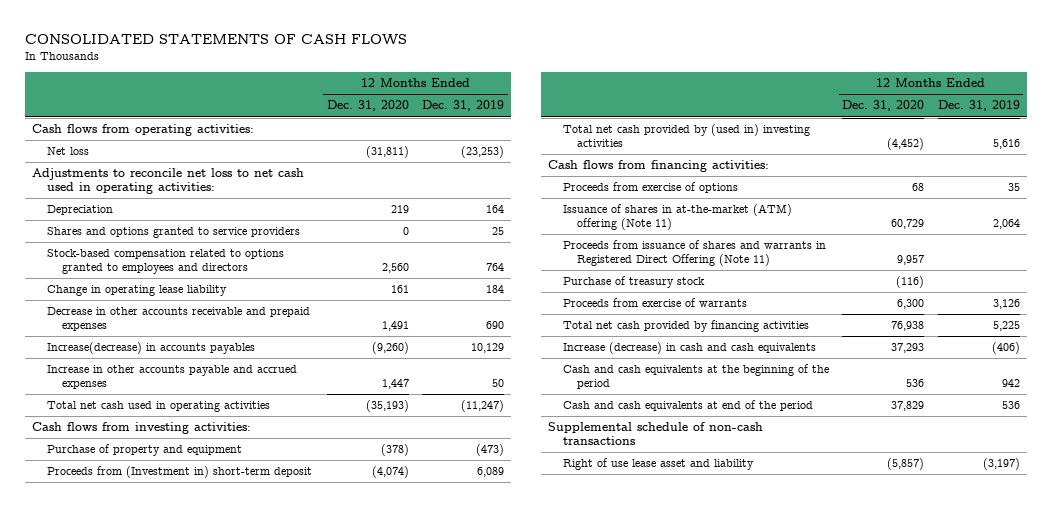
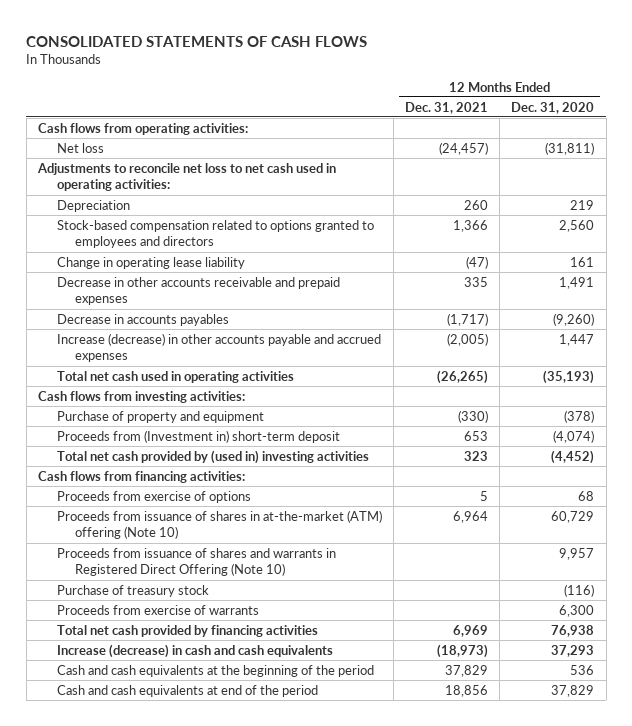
[422,100,505,112] Dec. 31, 2019 -> none
none -> [405,101,489,114] Dec. 31, 2021
[47,227,301,239] Shares and options granted to service providers -> none
[47,342,256,355] Increase(decrease) in accounts payables -> [56,313,229,326] Decrease in accounts payables
[47,365,298,390] Increase in other accounts payable and accrued expenses -> [56,332,381,363] Increase (decrease) in other accounts payable and accrued expenses
[562,204,792,231] Issuance of shares in at-the-market (ATM) offering (Note 11) -> [56,509,382,540] Proceeds from issuance of shares in at-the-market (ATM) offering (Note 10)
[562,240,826,267] Proceeds from issuance of shares and warrants in Registered Direct Offering (Note 11) -> [56,547,336,577] Proceeds from issuance of shares and warrants in Registered Direct Offering (Note 10)
[547,422,763,446] Supplemental schedule of non-cash transactions -> none
[562,458,754,471] Right of use lease asset and liability -> none

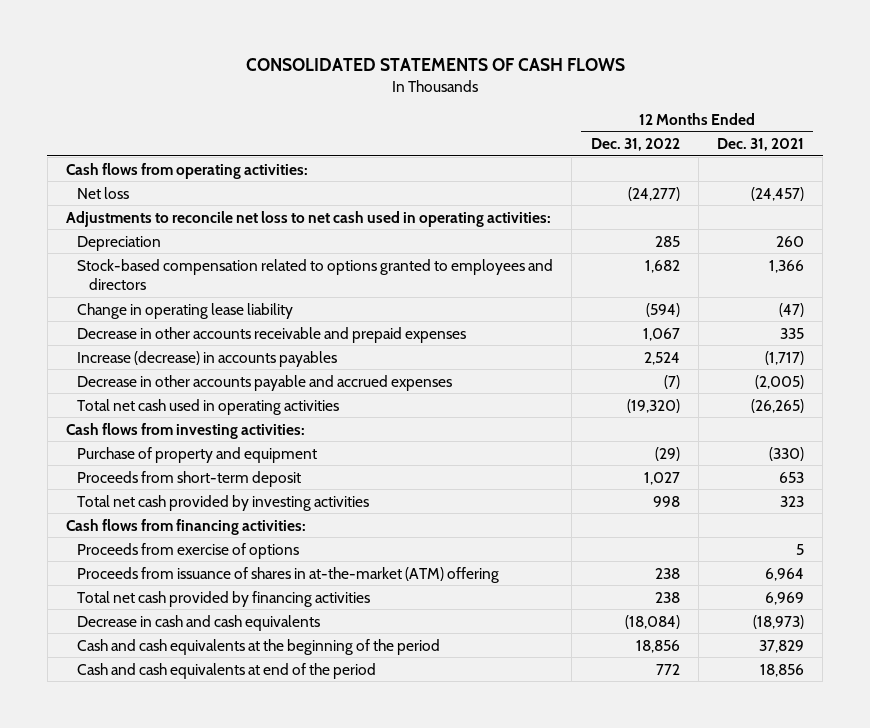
[511,101,595,114] Dec. 31, 2020 -> none
none -> [590,138,680,152] Dec. 31, 2022
[56,313,229,326] Decrease in accounts payables -> [77,350,338,367] Increase (decrease) in accounts payables
[56,332,381,363] Increase (decrease) in other accounts payable and accrued expenses -> [77,374,453,391] Decrease in other accounts payable and accrued expenses
[56,429,340,443] Proceeds from (Investment in) short-term deposit -> [77,470,302,487] Proceeds from short-term deposit
[56,449,369,464] Total net cash provided by (used in) investing activities -> [77,494,370,511] Total net cash provided by investing activities
[56,547,336,577] Proceeds from issuance of shares and warrants in Registered Direct Offering (Note 10) -> none
[56,584,209,597] Purchase of treasury stock -> none
[56,604,259,615] Proceeds from exercise of warrants -> none
[56,509,382,540] Proceeds from issuance of shares in at-the-market (ATM) offering (Note 10) -> [77,566,500,583] Proceeds from issuance of shares in at-the-market (ATM) offering
[56,643,333,658] Increase (decrease) in cash and cash equivalents -> [77,614,321,631] Decrease in cash and cash equivalents

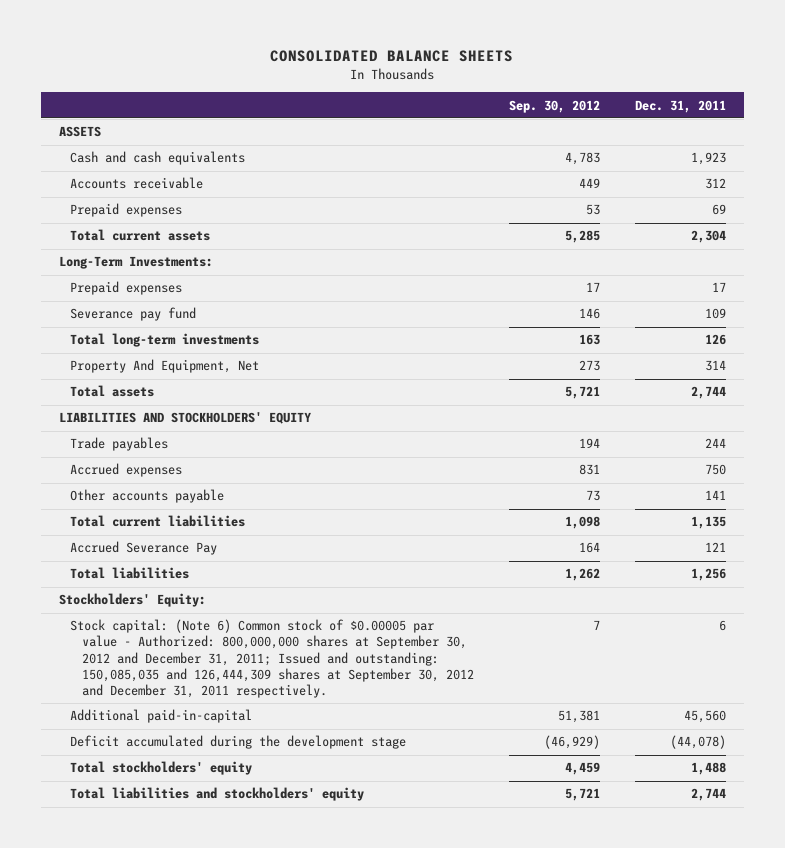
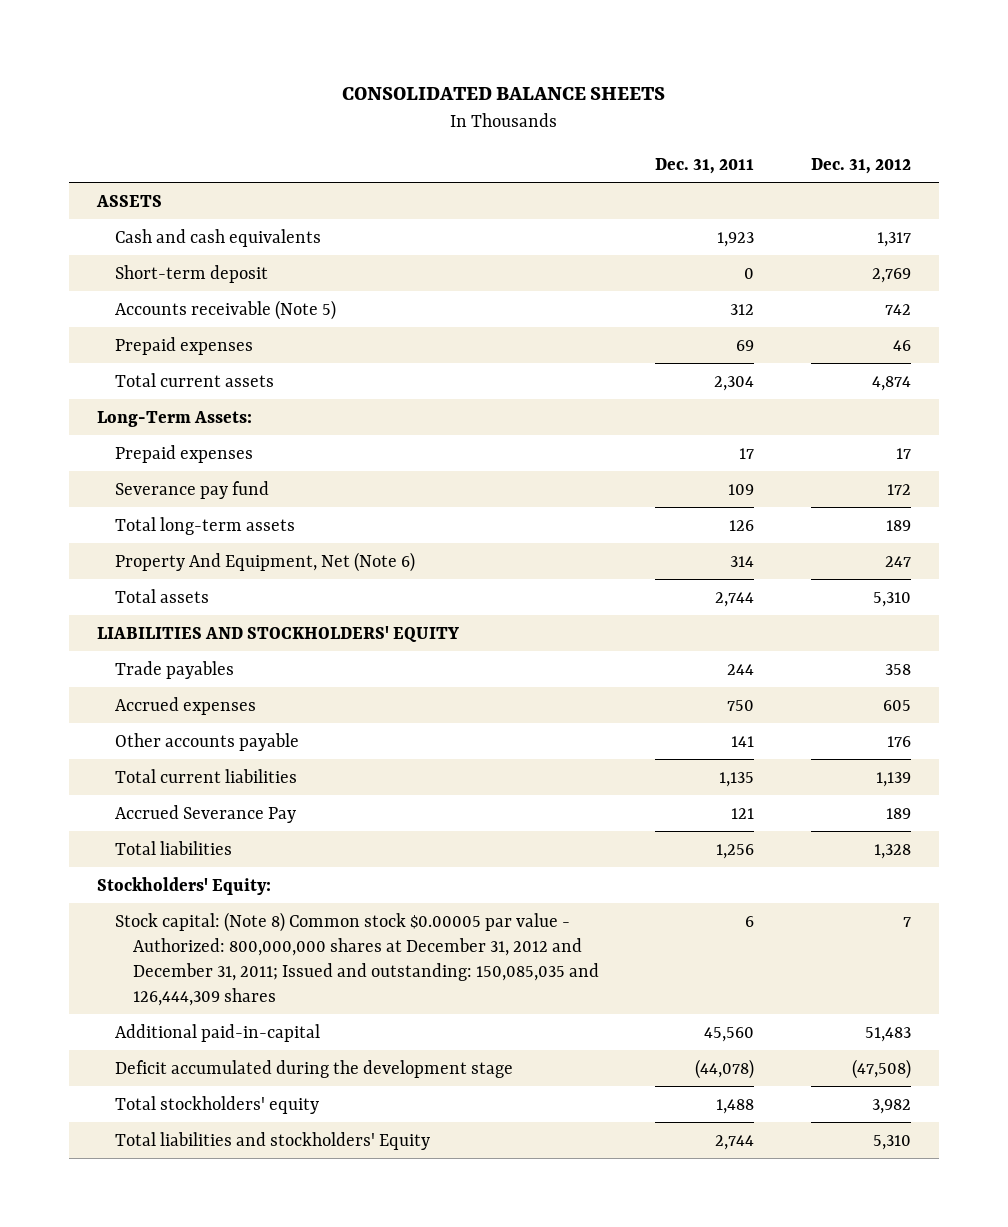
[508,99,600,113] Sep. 30, 2012 -> none
none -> [810,157,911,174] Dec. 31, 2012
none -> [115,264,269,283] Short-term deposit
[70,177,204,190] Accounts receivable -> [115,299,337,320] Accounts receivable (Note 5)
[58,256,213,270] Long-Term Investments: -> [97,410,253,427] Long-Term Assets:
[70,333,260,348] Total long-term investments -> [115,516,296,535] Total long-term assets
[70,359,260,374] Property And Equipment, Net -> [115,551,416,572] Property And Equipment, Net (Note 6)
[70,619,474,698] Stock capital: (Note 6) Common stock of $0.00005 par value - Authorized: 800,000,000 shares at September 30, 2012 and December 31, 2011; Issued and outstanding: 150,085,035 and 126,444,309 shares at September 30, 2012 and December 31, 2011 respectively. -> [115,911,599,1007] Stock capital: (Note 8) Common stock $0.00005 par value - Authorized: 800,000,000 shares at December 31, 2012 and December 31, 2011; Issued and outstanding: 150,085,035 and 126,444,309 shares
[70,787,365,802] Total liabilities and stockholders' equity -> [115,1131,431,1150] Total liabilities and stockholders' Equity

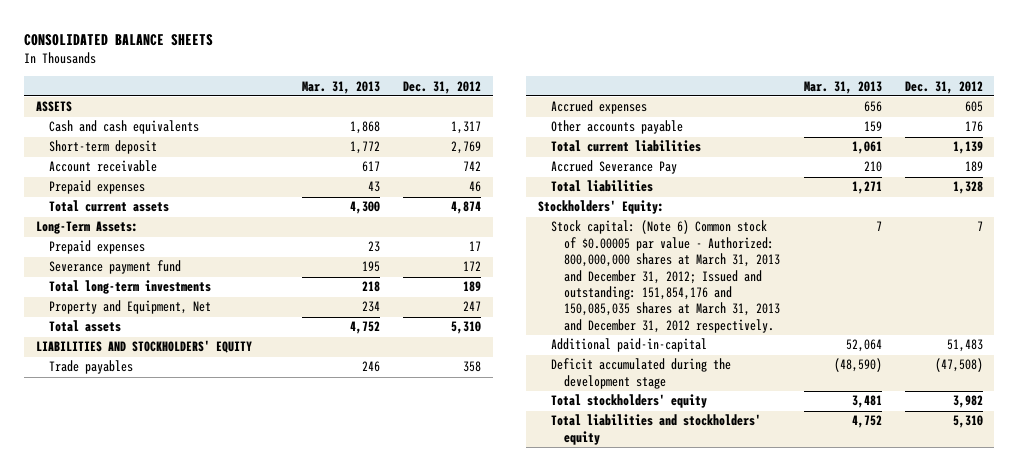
[655,157,755,174] Dec. 31, 2011 -> none
none -> [301,80,380,94] Mar. 31, 2013
[115,299,337,320] Accounts receivable (Note 5) -> [49,160,158,173] Account receivable
[115,480,270,499] Severance pay fund -> [49,260,182,275] Severance payment fund
[115,516,296,535] Total long-term assets -> [49,280,212,295] Total long-term investments
[115,551,416,572] Property And Equipment, Net (Note 6) -> [49,300,212,315] Property and Equipment, Net
[115,911,599,1007] Stock capital: (Note 8) Common stock $0.00005 par value - Authorized: 800,000,000 shares at December 31, 2012 and December 31, 2011; Issued and outstanding: 150,085,035 and 126,444,309 shares -> [550,220,781,333] Stock capital: (Note 6) Common stock of $0.00005 par value - Authorized: 800,000,000 shares at March 31, 2013 and December 31, 2012; Issued and outstanding: 151,854,176 and 150,085,035 shares at March 31, 2013 and December 31, 2012 respectively.
[115,1131,431,1150] Total liabilities and stockholders' Equity -> [550,414,761,445] Total liabilities and stockholders' equity

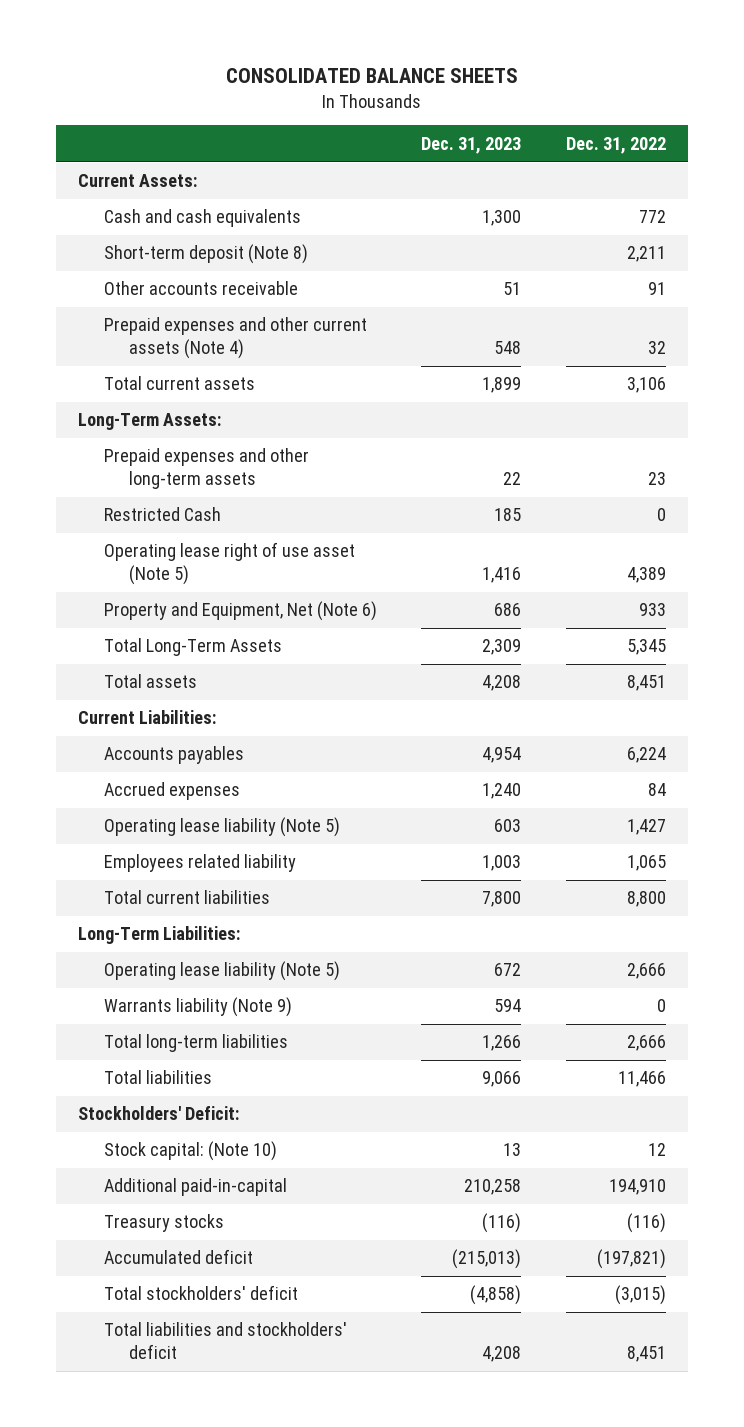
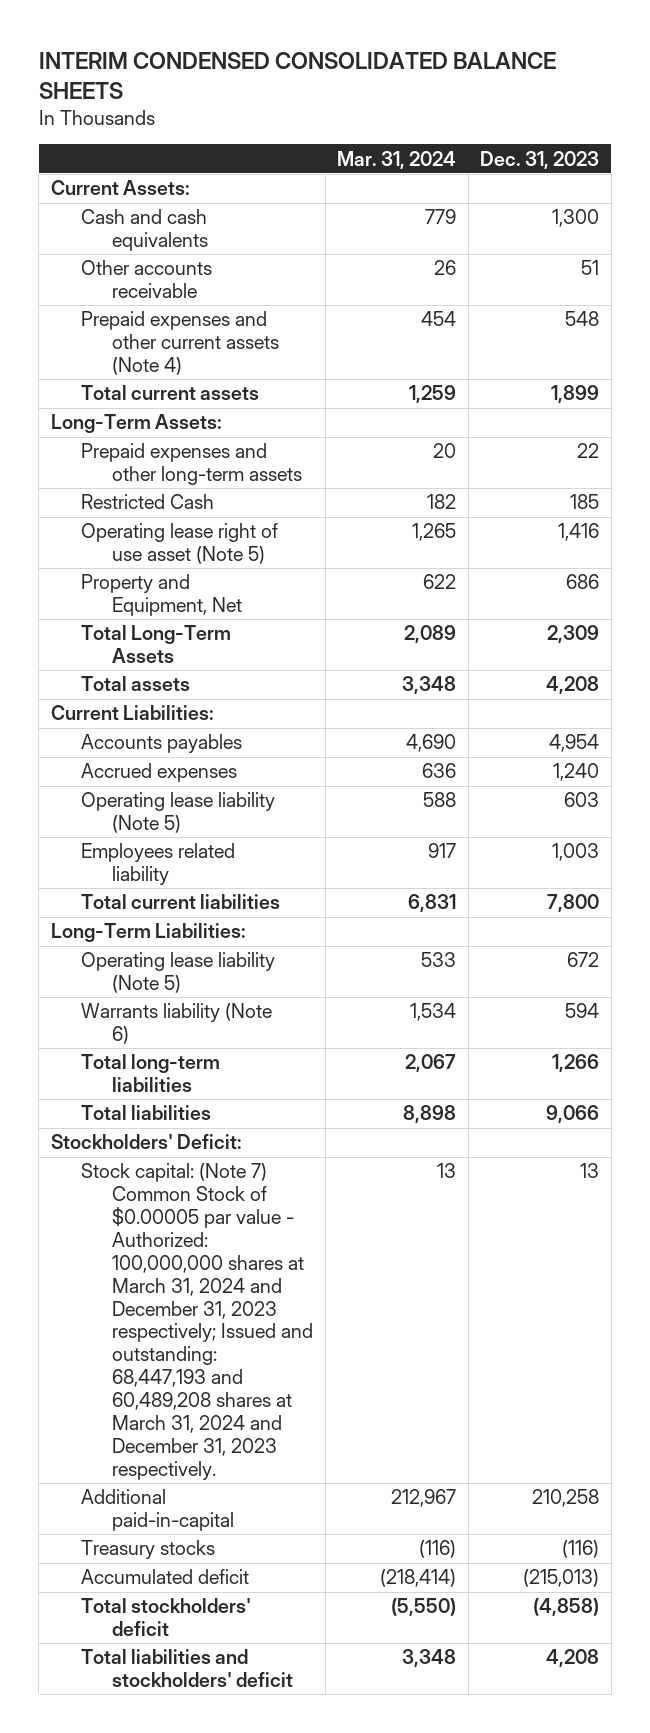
[225,68,518,84] CONSOLIDATED BALANCE SHEETS -> [38,51,556,99] INTERIM CONDENSED CONSOLIDATED BALANCE SHEETS
[566,136,667,154] Dec. 31, 2022 -> none
none -> [337,150,457,169] Mar. 31, 2024
[103,244,308,265] Short-term deposit (Note 8) -> none
[103,601,377,622] Property and Equipment, Net (Note 6) -> [81,574,243,617] Property and Equipment, Net
[103,997,292,1018] Warrants liability (Note 9) -> [81,1003,273,1045] Warrants liability (Note 6)
[103,1141,277,1162] Stock capital: (Note 10) -> [81,1163,314,1480] Stock capital: (Note 7) Common Stock of $0.00005 par value - Authorized: 100,000,000 shares at March 31, 2024 and December 31, 2023 respectively; Issued and outstanding: 68,447,193 and 60,489,208 shares at March 31, 2024 and December 31, 2023 respectively.

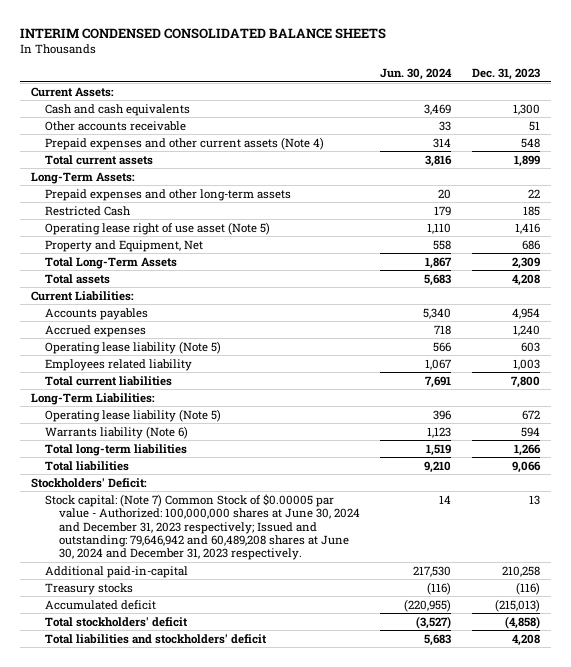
[337,150,457,169] Mar. 31, 2024 -> none
none -> [380,68,453,81] Jun. 30, 2024
[81,1163,314,1480] Stock capital: (Note 7) Common Stock of $0.00005 par value - Authorized: 100,000,000 shares at March 31, 2024 and December 31, 2023 respectively; Issued and outstanding: 68,447,193 and 60,489,208 shares at March 31, 2024 and December 31, 2023 respectively. -> [44,493,360,561] Stock capital: (Note 7) Common Stock of $0.00005 par value - Authorized: 100,000,000 shares at June 30, 2024 and December 31, 2023 respectively; Issued and outstanding: 79,646,942 and 60,489,208 shares at June 30, 2024 and December 31, 2023 respectively.

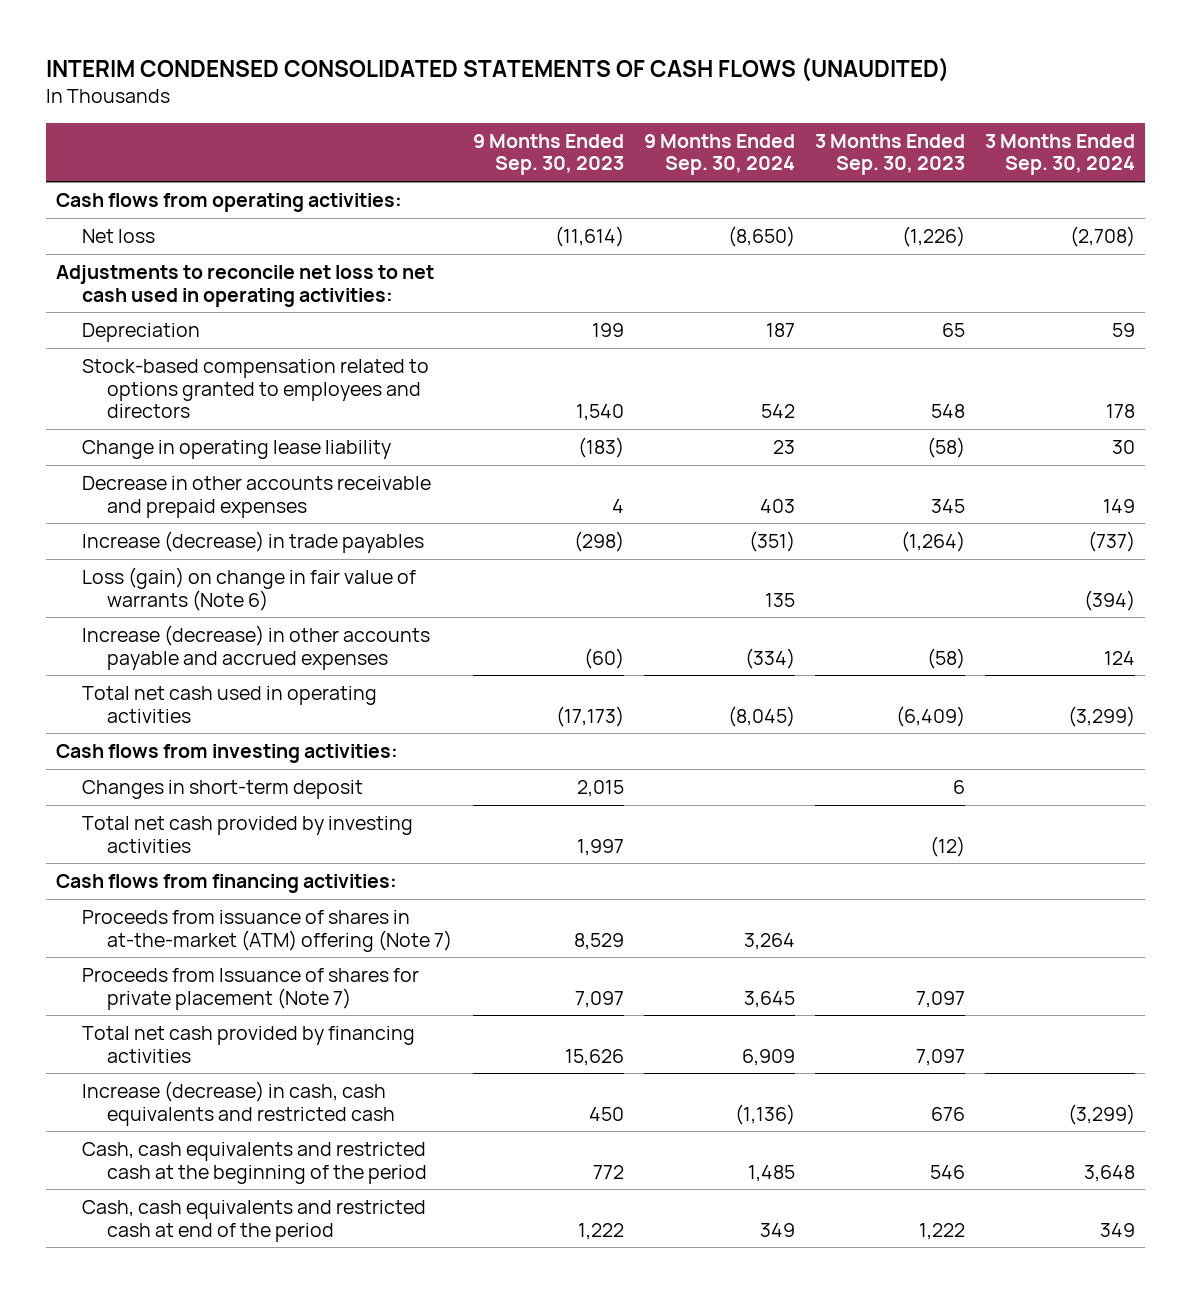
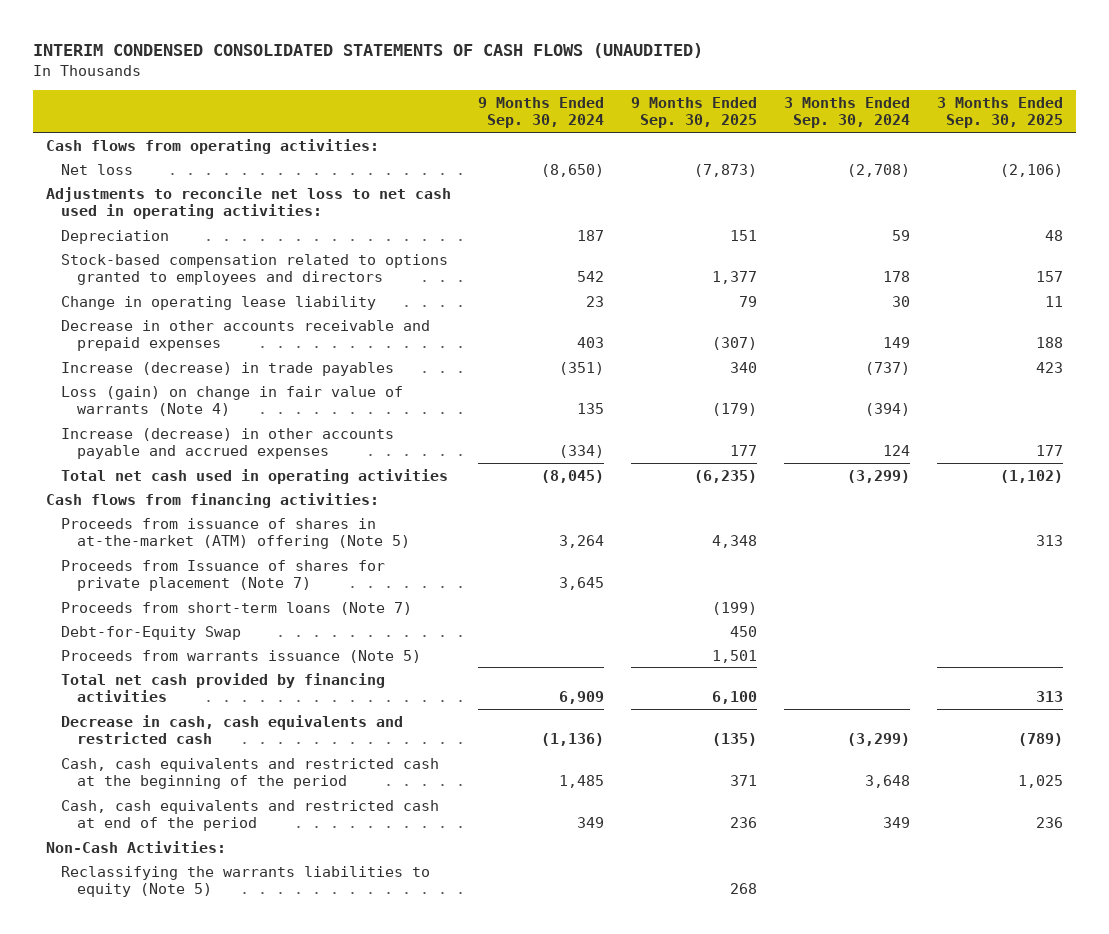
[472,133,624,176] 9 Months Ended Sep. 30, 2023 -> none
[815,133,966,176] 3 Months Ended Sep. 30, 2023 -> none
none -> [631,97,758,129] 9 Months Ended Sep. 30, 2025
none -> [936,97,1063,129] 3 Months Ended Sep. 30, 2025
[81,566,416,611] Loss (gain) on change in fair value of warrants (Note 6) -> [61,385,404,416] Loss (gain) on change in fair value of warrants (Note 4)
[56,743,399,763] Cash flows from investing activities: -> none
[81,779,363,799] Changes in short-term deposit -> none
[81,815,413,853] Total net cash provided by investing activities -> none
[81,909,453,952] Proceeds from issuance of shares in at-the-market (ATM) offering (Note 7) -> [61,517,410,549] Proceeds from issuance of shares in at-the-market (ATM) offering (Note 5)
none -> [61,601,413,615] Proceeds from short-term loans (Note 7)
none -> [61,625,242,640] Debt-for-Equity Swap
none -> [61,649,422,663] Proceeds from warrants issuance (Note 5)
[81,1080,396,1126] Increase (decrease) in cash, cash equivalents and restricted cash -> [61,714,404,744] Decrease in cash, cash equivalents and restricted cash
none -> [46,840,227,853] Non-Cash Activities:
none -> [61,865,431,897] Reclassifying the warrants liabilities to equity (Note 5)

